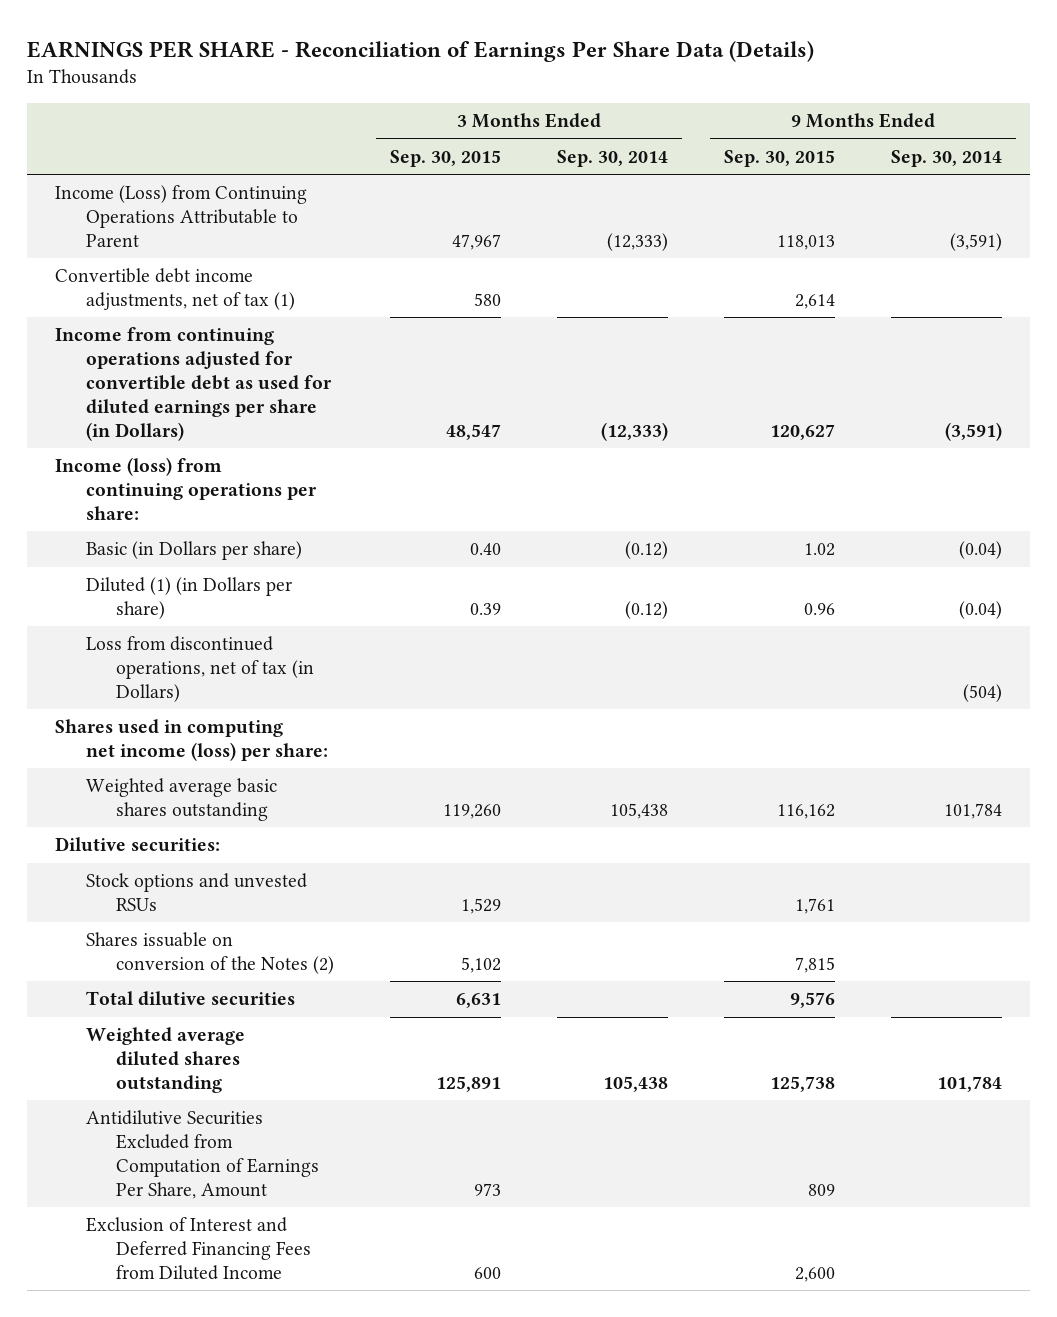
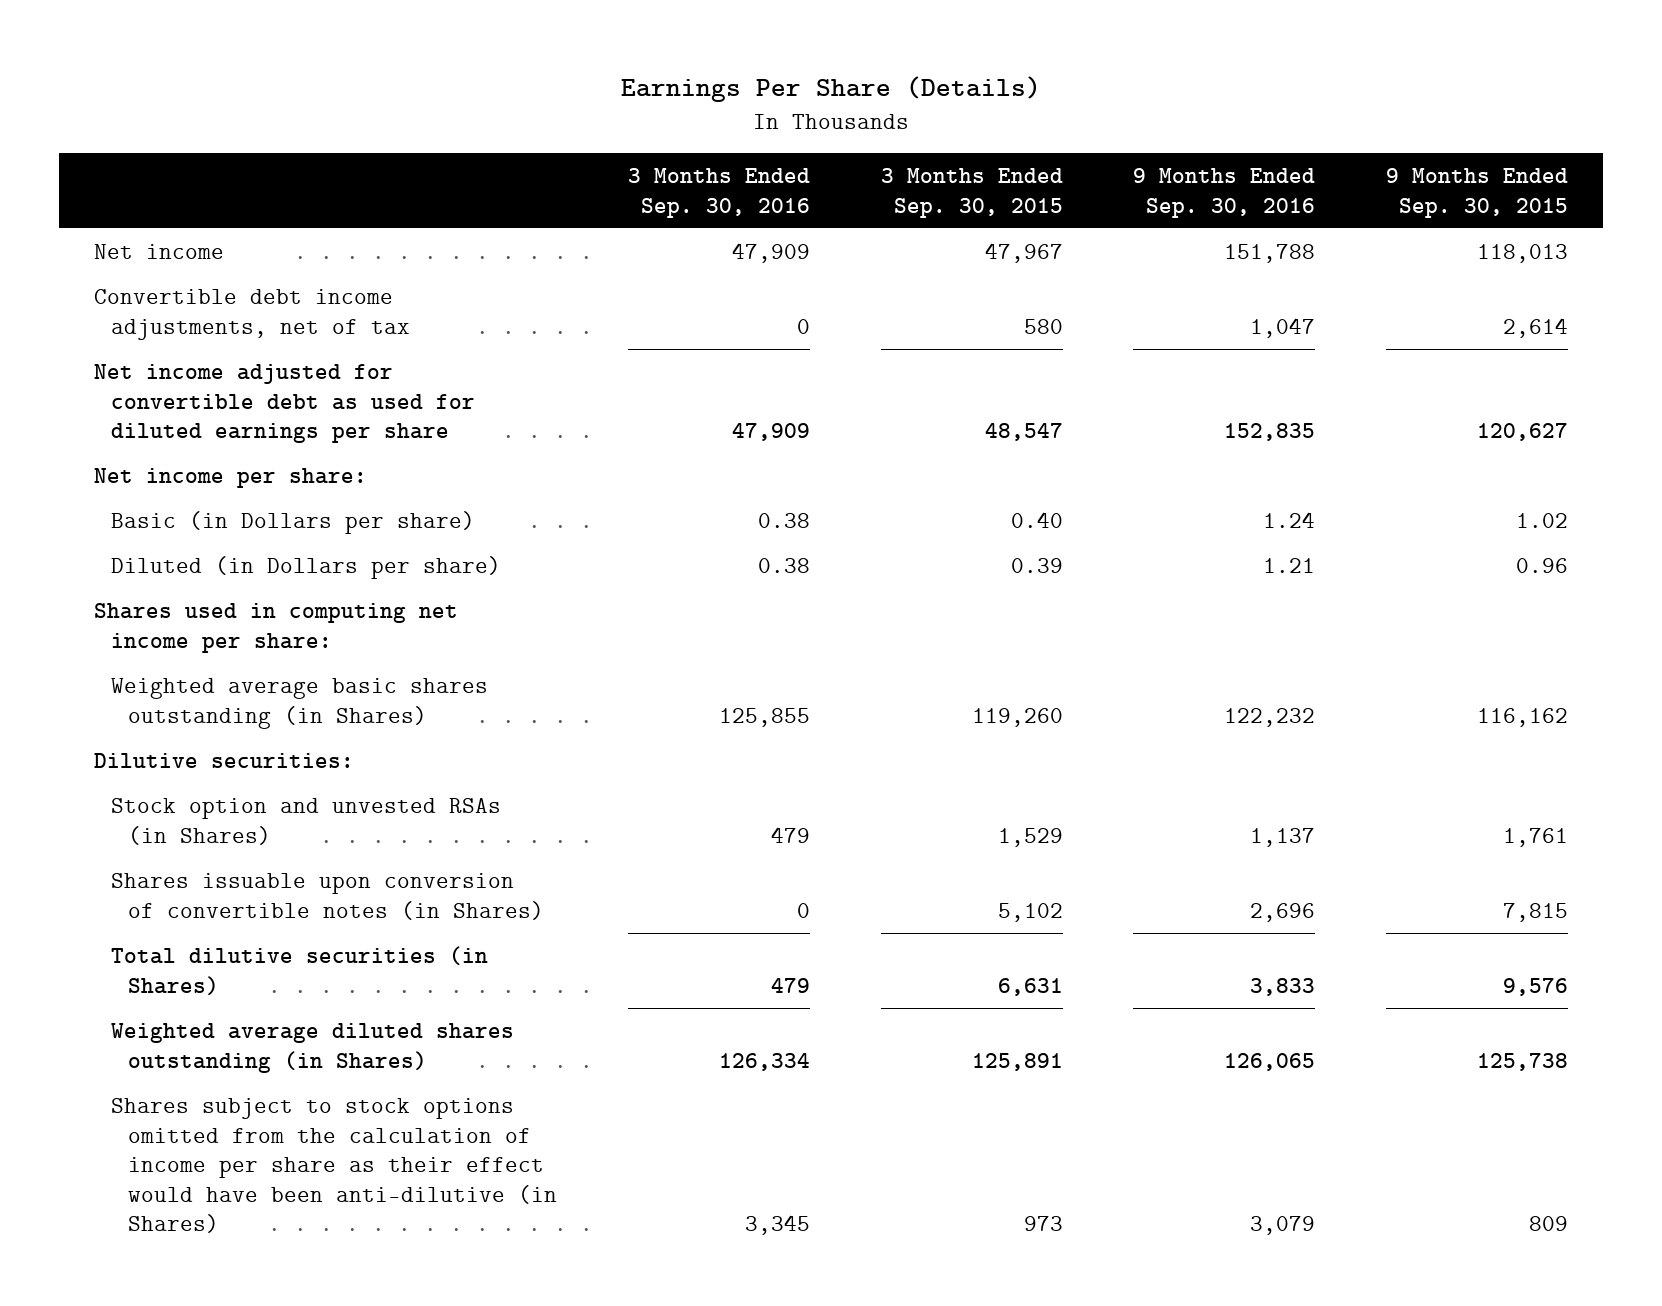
[26,41,814,63] EARNINGS PER SHARE - Reconciliation of Earnings Per Share Data (Details) -> [621,76,1042,103] Earnings Per Share (Details)
[557,149,669,167] Sep. 30, 2014 -> none
[891,149,1003,167] Sep. 30, 2014 -> none
none -> [628,168,811,218] 3 Months Ended Sep. 30, 2016
none -> [1133,168,1316,218] 9 Months Ended Sep. 30, 2016
[54,457,317,520] Income (loss) from continuing operations per share: -> none
[54,185,307,247] Income (Loss) from Continuing Operations Attributable to Parent -> [94,243,225,259] Net income
[54,268,295,310] Convertible debt income adjustments, net of tax (1) -> [94,288,411,340] Convertible debt income adjustments, net of tax
[54,327,332,441] Income from continuing operations adjusted for convertible debt as used for diluted earnings per share (in Dollars) -> [94,363,476,444] Net income adjusted for convertible debt as used for diluted earnings per share
none -> [94,467,368,488] Net income per share:
[85,636,315,702] Loss from discontinued operations, net of tax (in Dollars) -> none
[85,577,292,619] Diluted (1) (in Dollars per share) -> [111,555,502,579] Diluted (in Dollars per share)
[54,719,328,761] Shares used in computing net income (loss) per share: -> [94,602,459,653] Shares used in computing net income per share:
[85,778,277,821] Weighted average basic shares outstanding -> [111,677,489,729] Weighted average basic shares outstanding (in Shares)
[85,1217,312,1280] Exclusion of Interest and Deferred Financing Fees from Diluted Income -> none
[85,873,307,911] Stock options and unvested RSUs -> [111,797,502,845] Stock option and unvested RSAs (in Shares)
[85,932,335,974] Shares issuable on conversion of the Notes (2) -> [111,872,545,920] Shares issuable upon conversion of convertible notes (in Shares)
[85,991,295,1007] Total dilutive securities -> [111,945,489,995] Total dilutive securities (in Shares)
[85,1027,245,1093] Weighted average diluted shares outstanding -> [111,1022,515,1073] Weighted average diluted shares outstanding (in Shares)
[85,1110,320,1199] Antidilutive Securities Excluded from Computation of Earnings Per Share, Amount -> [111,1097,558,1234] Shares subject to stock options omitted from the calculation of income per share as their effect would have been anti-dilutive (in Shares)

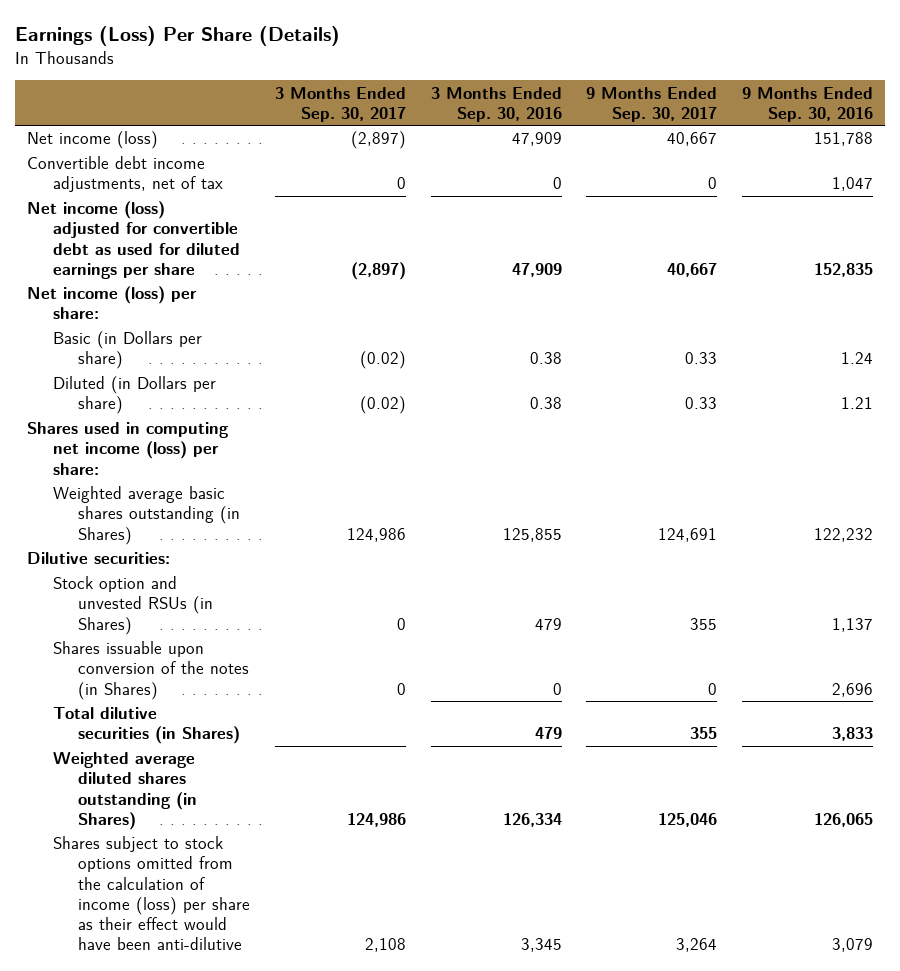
[621,76,1042,103] Earnings Per Share (Details) -> [14,25,340,46] Earnings (Loss) Per Share (Details)
[880,168,1063,218] 3 Months Ended Sep. 30, 2015 -> none
[1386,168,1569,218] 9 Months Ended Sep. 30, 2015 -> none
none -> [275,86,407,122] 3 Months Ended Sep. 30, 2017
none -> [586,86,718,122] 9 Months Ended Sep. 30, 2017
[94,243,225,259] Net income -> [27,131,159,150] Net income (loss)
[94,363,476,444] Net income adjusted for convertible debt as used for diluted earnings per share -> [27,201,240,279] Net income (loss) adjusted for convertible debt as used for diluted earnings per share
[94,467,368,488] Net income per share: -> [27,286,198,320] Net income (loss) per share:
[94,602,459,653] Shares used in computing net income per share: -> [27,422,230,475] Shares used in computing net income (loss) per share:
[111,797,502,845] Stock option and unvested RSAs (in Shares) -> [52,576,214,635] Stock option and unvested RSUs (in Shares)
[111,872,545,920] Shares issuable upon conversion of convertible notes (in Shares) -> [52,641,250,700] Shares issuable upon conversion of the notes (in Shares)
[111,1097,558,1234] Shares subject to stock options omitted from the calculation of income per share as their effect would have been anti-dilutive (in Shares) -> [52,836,251,950] Shares subject to stock options omitted from the calculation of income (loss) per share as their effect would have been anti-dilutive

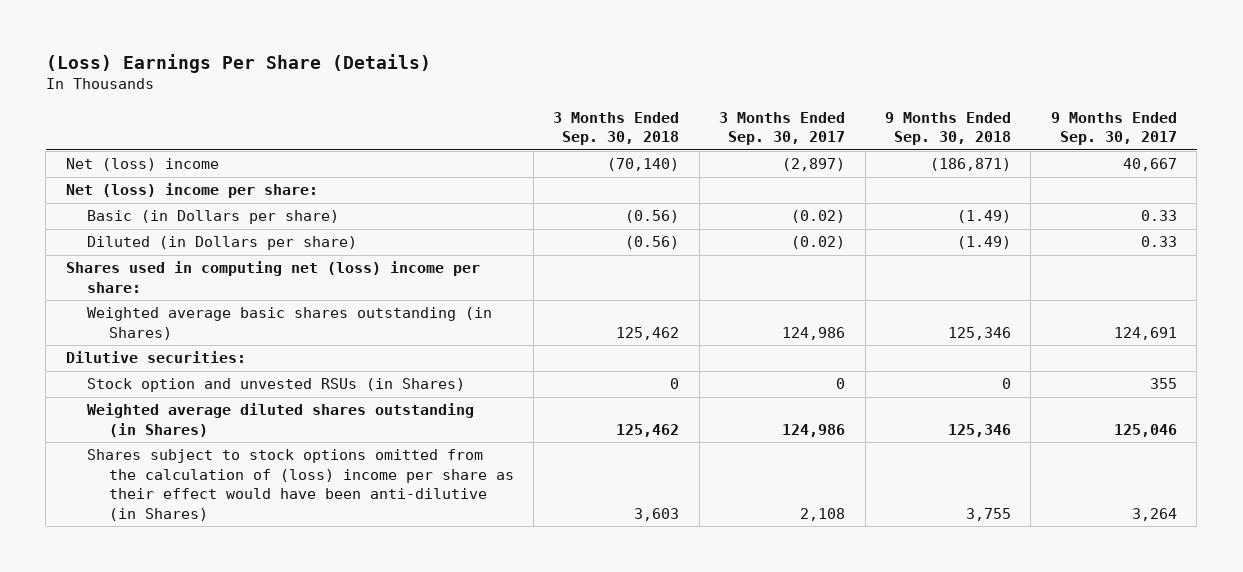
[14,25,340,46] Earnings (Loss) Per Share (Details) -> [45,54,431,74] (Loss) Earnings Per Share (Details)
[430,86,562,122] 3 Months Ended Sep. 30, 2016 -> none
[742,86,874,122] 9 Months Ended Sep. 30, 2016 -> none
none -> [553,111,680,146] 3 Months Ended Sep. 30, 2018
none -> [885,111,1012,146] 9 Months Ended Sep. 30, 2018
[27,156,223,193] Convertible debt income adjustments, net of tax -> none
[27,201,240,279] Net income (loss) adjusted for convertible debt as used for diluted earnings per share -> none
[27,131,159,150] Net income (loss) -> [65,158,219,172] Net (loss) income
[27,286,198,320] Net income (loss) per share: -> [65,183,318,199] Net (loss) income per share:
[27,422,230,475] Shares used in computing net income (loss) per share: -> [65,261,480,293] Shares used in computing net (loss) income per share:
[52,641,250,700] Shares issuable upon conversion of the notes (in Shares) -> none
[52,707,241,745] Total dilutive securities (in Shares) -> none
[52,836,251,950] Shares subject to stock options omitted from the calculation of income (loss) per share as their effect would have been anti-dilutive -> [87,449,514,521] Shares subject to stock options omitted from the calculation of (loss) income per share as their effect would have been anti-dilutive (in Shares)

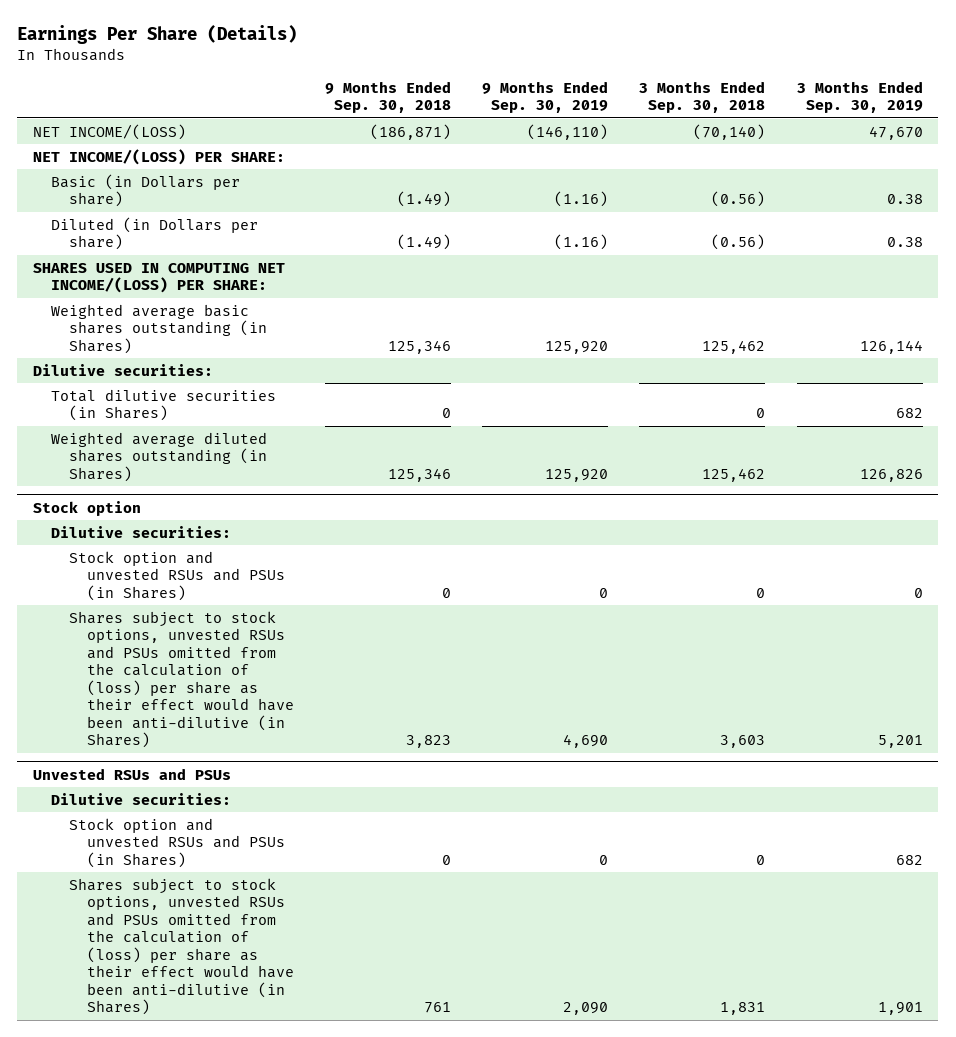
[45,54,431,74] (Loss) Earnings Per Share (Details) -> [17,25,298,45] Earnings Per Share (Details)
[719,111,846,146] 3 Months Ended Sep. 30, 2017 -> none
[1050,111,1177,146] 9 Months Ended Sep. 30, 2017 -> none
none -> [482,80,609,114] 9 Months Ended Sep. 30, 2019
none -> [796,80,923,114] 3 Months Ended Sep. 30, 2019
[65,158,219,172] Net (loss) income -> [33,123,187,140] NET INCOME/(LOSS)
[65,183,318,199] Net (loss) income per share: -> [33,148,286,165] NET INCOME/(LOSS) PER SHARE:
[65,261,480,293] Shares used in computing net (loss) income per share: -> [33,262,286,294] SHARES USED IN COMPUTING NET INCOME/(LOSS) PER SHARE:
[87,378,466,393] Stock option and unvested RSUs (in Shares) -> none
none -> [50,388,276,422] Total dilutive securities (in Shares)
none -> [33,500,142,516] Stock option
none -> [50,525,231,538] Dilutive securities:
none -> [68,550,285,601] Stock option and unvested RSUs and PSUs (in Shares)
[87,449,514,521] Shares subject to stock options omitted from the calculation of (loss) income per share as their effect would have been anti-dilutive (in Shares) -> [68,610,294,749] Shares subject to stock options, unvested RSUs and PSUs omitted from the calculation of (loss) per share as their effect would have been anti-dilutive (in Shares)
[966,507,1012,521] 3,755 -> [405,735,451,749] 3,823
none -> [33,767,232,780] Unvested RSUs and PSUs
none -> [50,792,231,805] Dilutive securities:
none -> [68,817,285,868] Stock option and unvested RSUs and PSUs (in Shares)
none -> [68,877,294,1016] Shares subject to stock options, unvested RSUs and PSUs omitted from the calculation of (loss) per share as their effect would have been anti-dilutive (in Shares)

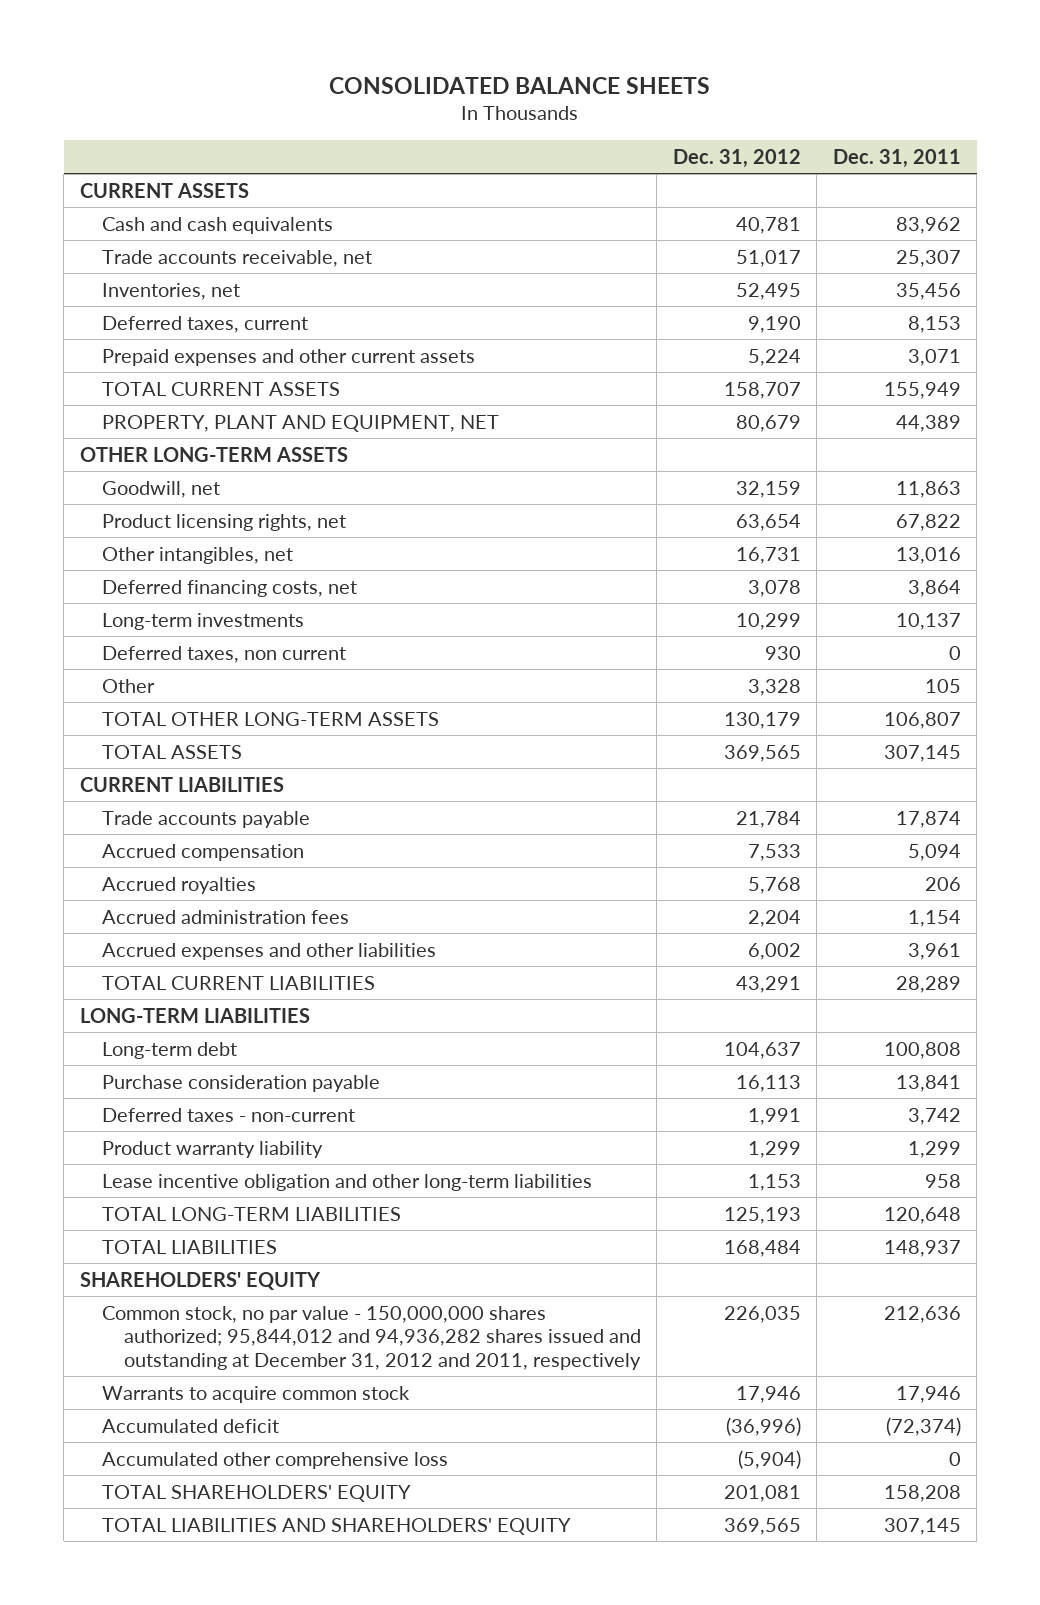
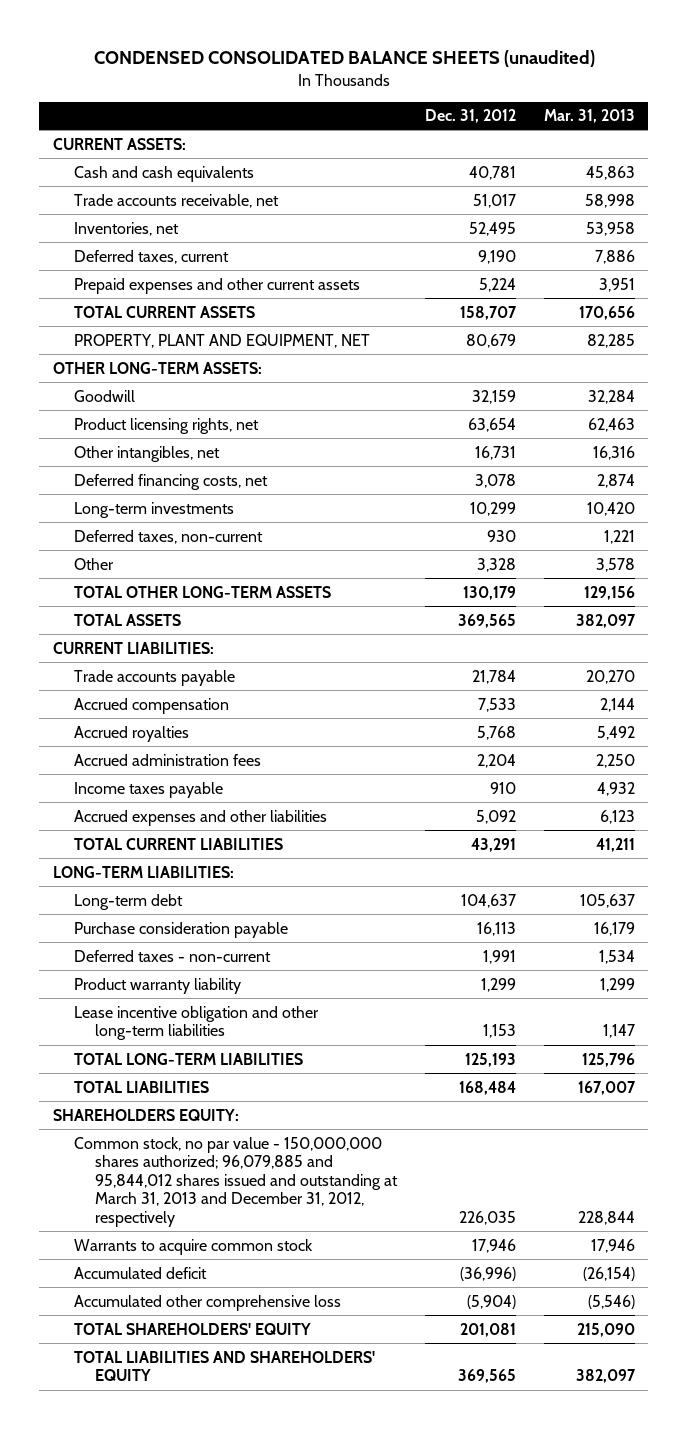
[329,77,711,95] CONSOLIDATED BALANCE SHEETS -> [93,50,595,68] CONDENSED CONSOLIDATED BALANCE SHEETS (unaudited)
[832,148,961,168] Dec. 31, 2011 -> none
none -> [543,109,635,124] Mar. 31, 2013
[79,182,249,198] CURRENT ASSETS -> [53,137,187,150] CURRENT ASSETS:
[79,446,348,462] OTHER LONG-TERM ASSETS -> [53,361,263,374] OTHER LONG-TERM ASSETS:
[101,480,220,498] Goodwill, net -> [74,389,136,402] Goodwill
[101,645,346,663] Deferred taxes, non current -> [74,529,264,544] Deferred taxes, non-current
[79,776,284,792] CURRENT LIABILITIES -> [53,641,215,654] CURRENT LIABILITIES:
none -> [74,781,224,798] Income taxes payable
[747,942,801,960] 6,002 -> [475,809,516,824] 5,092
[79,1007,310,1023] LONG-TERM LIABILITIES -> [53,865,235,878] LONG-TERM LIABILITIES:
[79,1271,321,1290] SHAREHOLDERS' EQUITY -> [53,1108,240,1121] SHAREHOLDERS EQUITY:
[101,1305,641,1370] Common stock, no par value - 150,000,000 shares authorized; 95,844,012 and 94,936,282 shares issued and outstanding at December 31, 2012 and 2011, respectively -> [74,1136,399,1228] Common stock, no par value - 150,000,000 shares authorized; 96,079,885 and 95,844,012 shares issued and outstanding at March 31, 2013 and December 31, 2012, respectively

